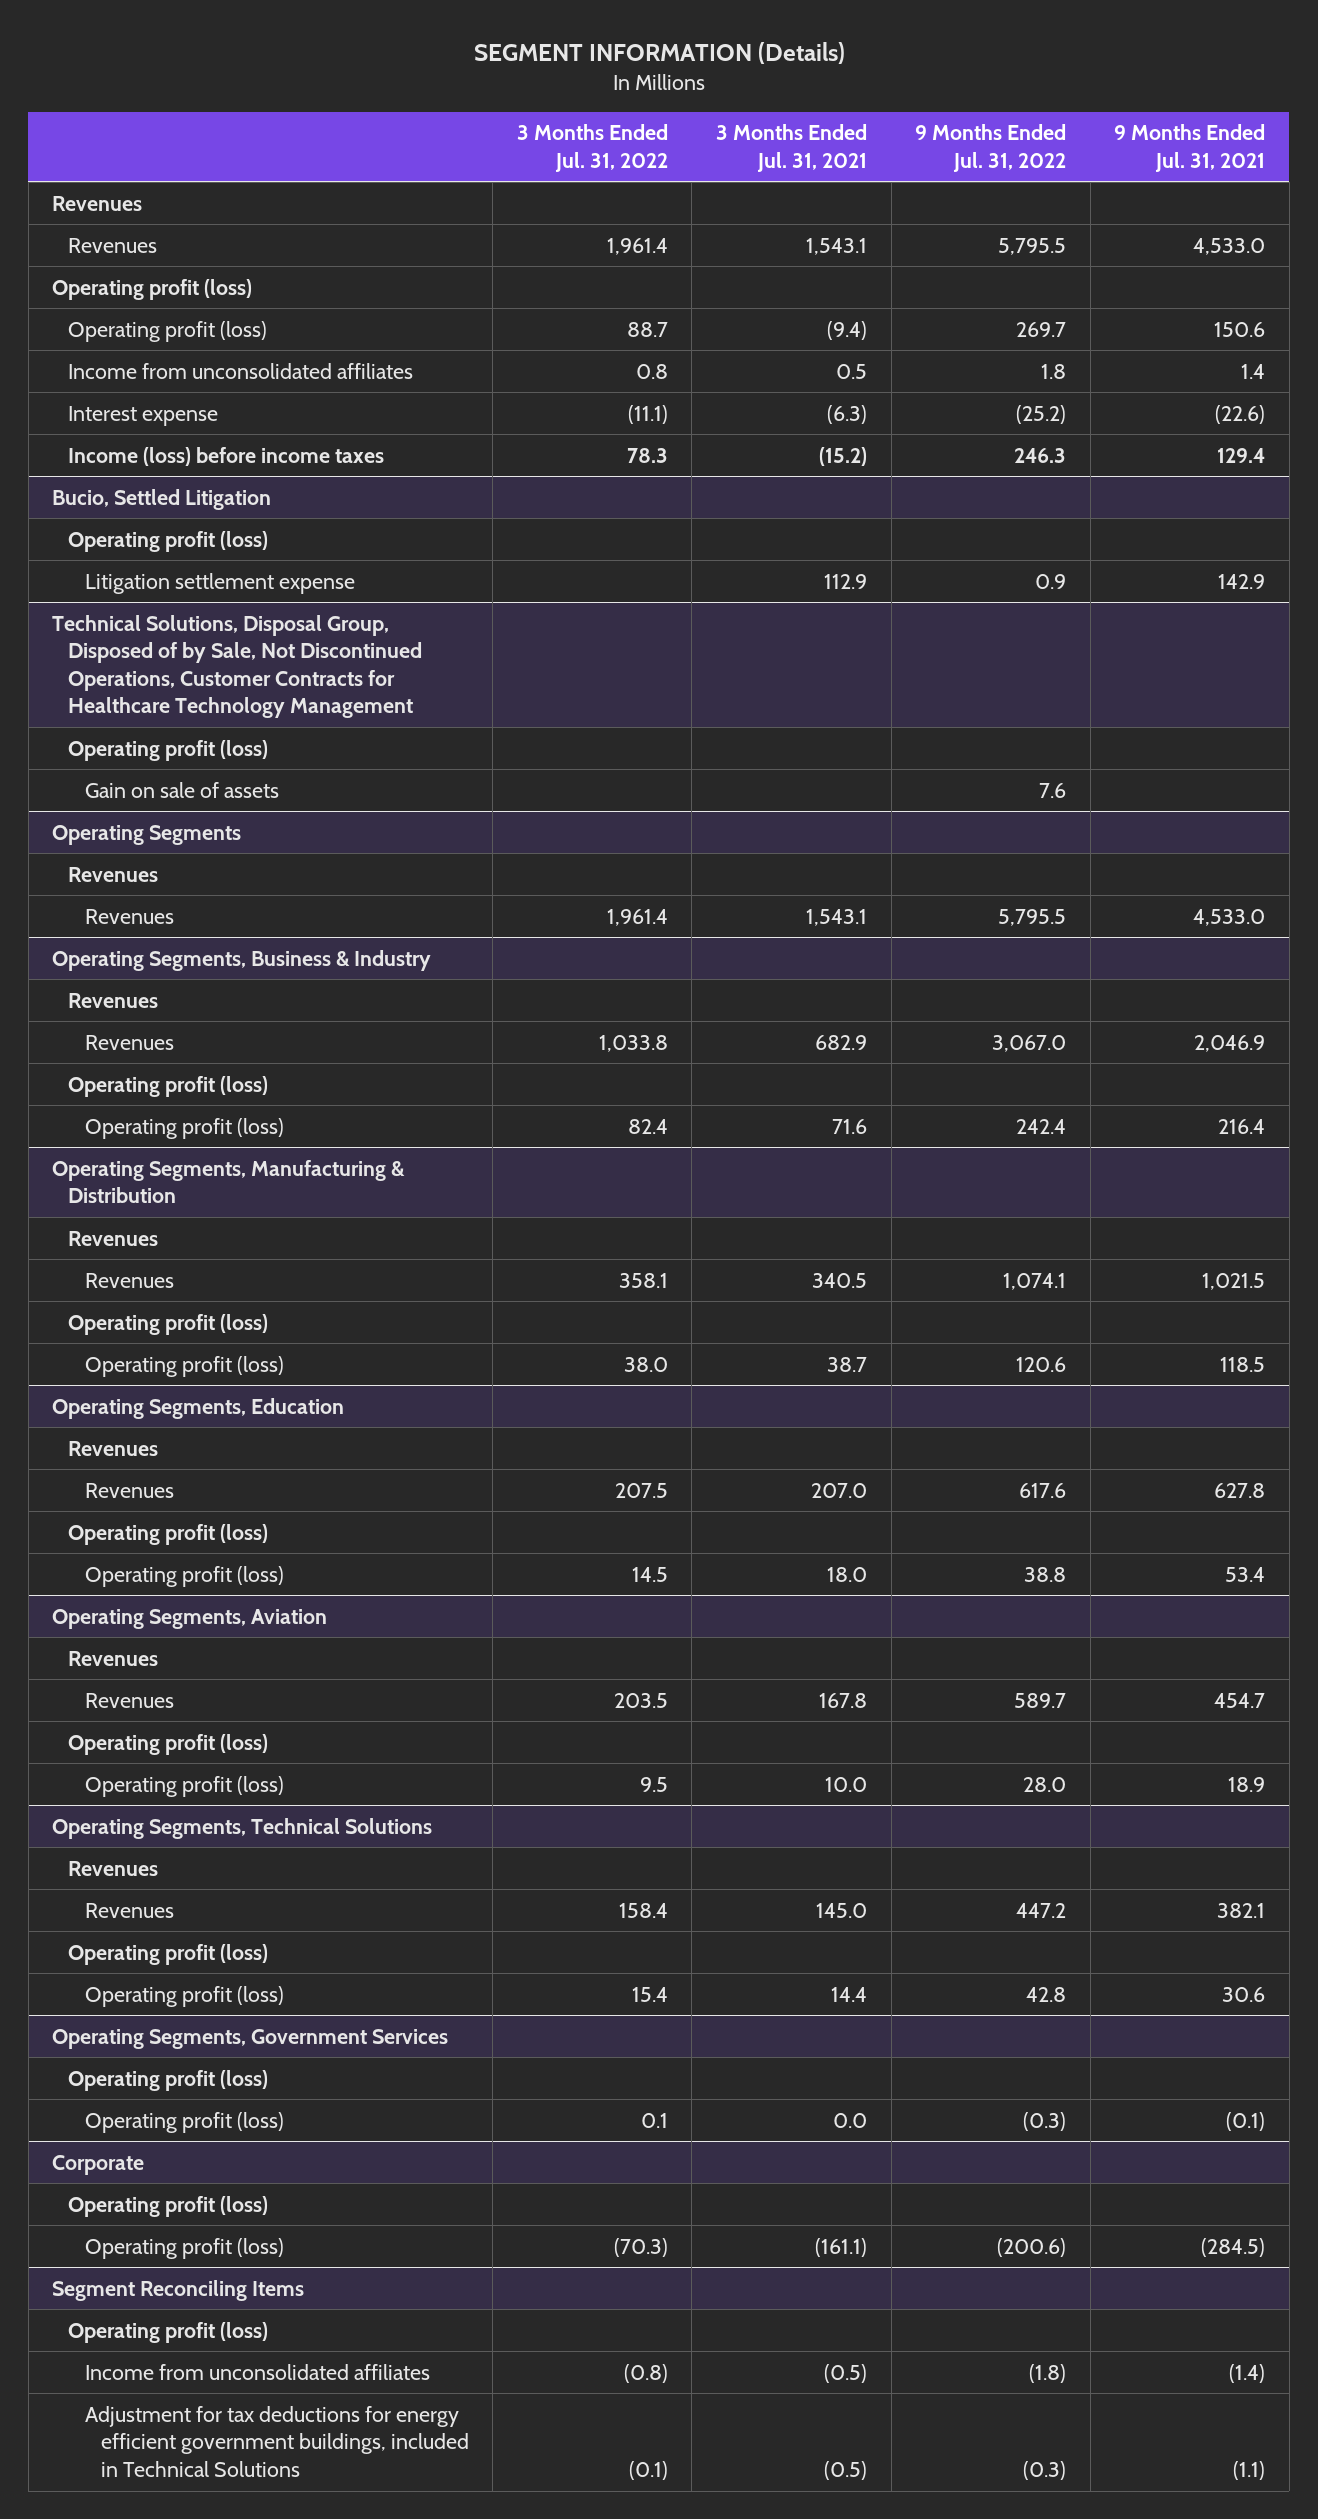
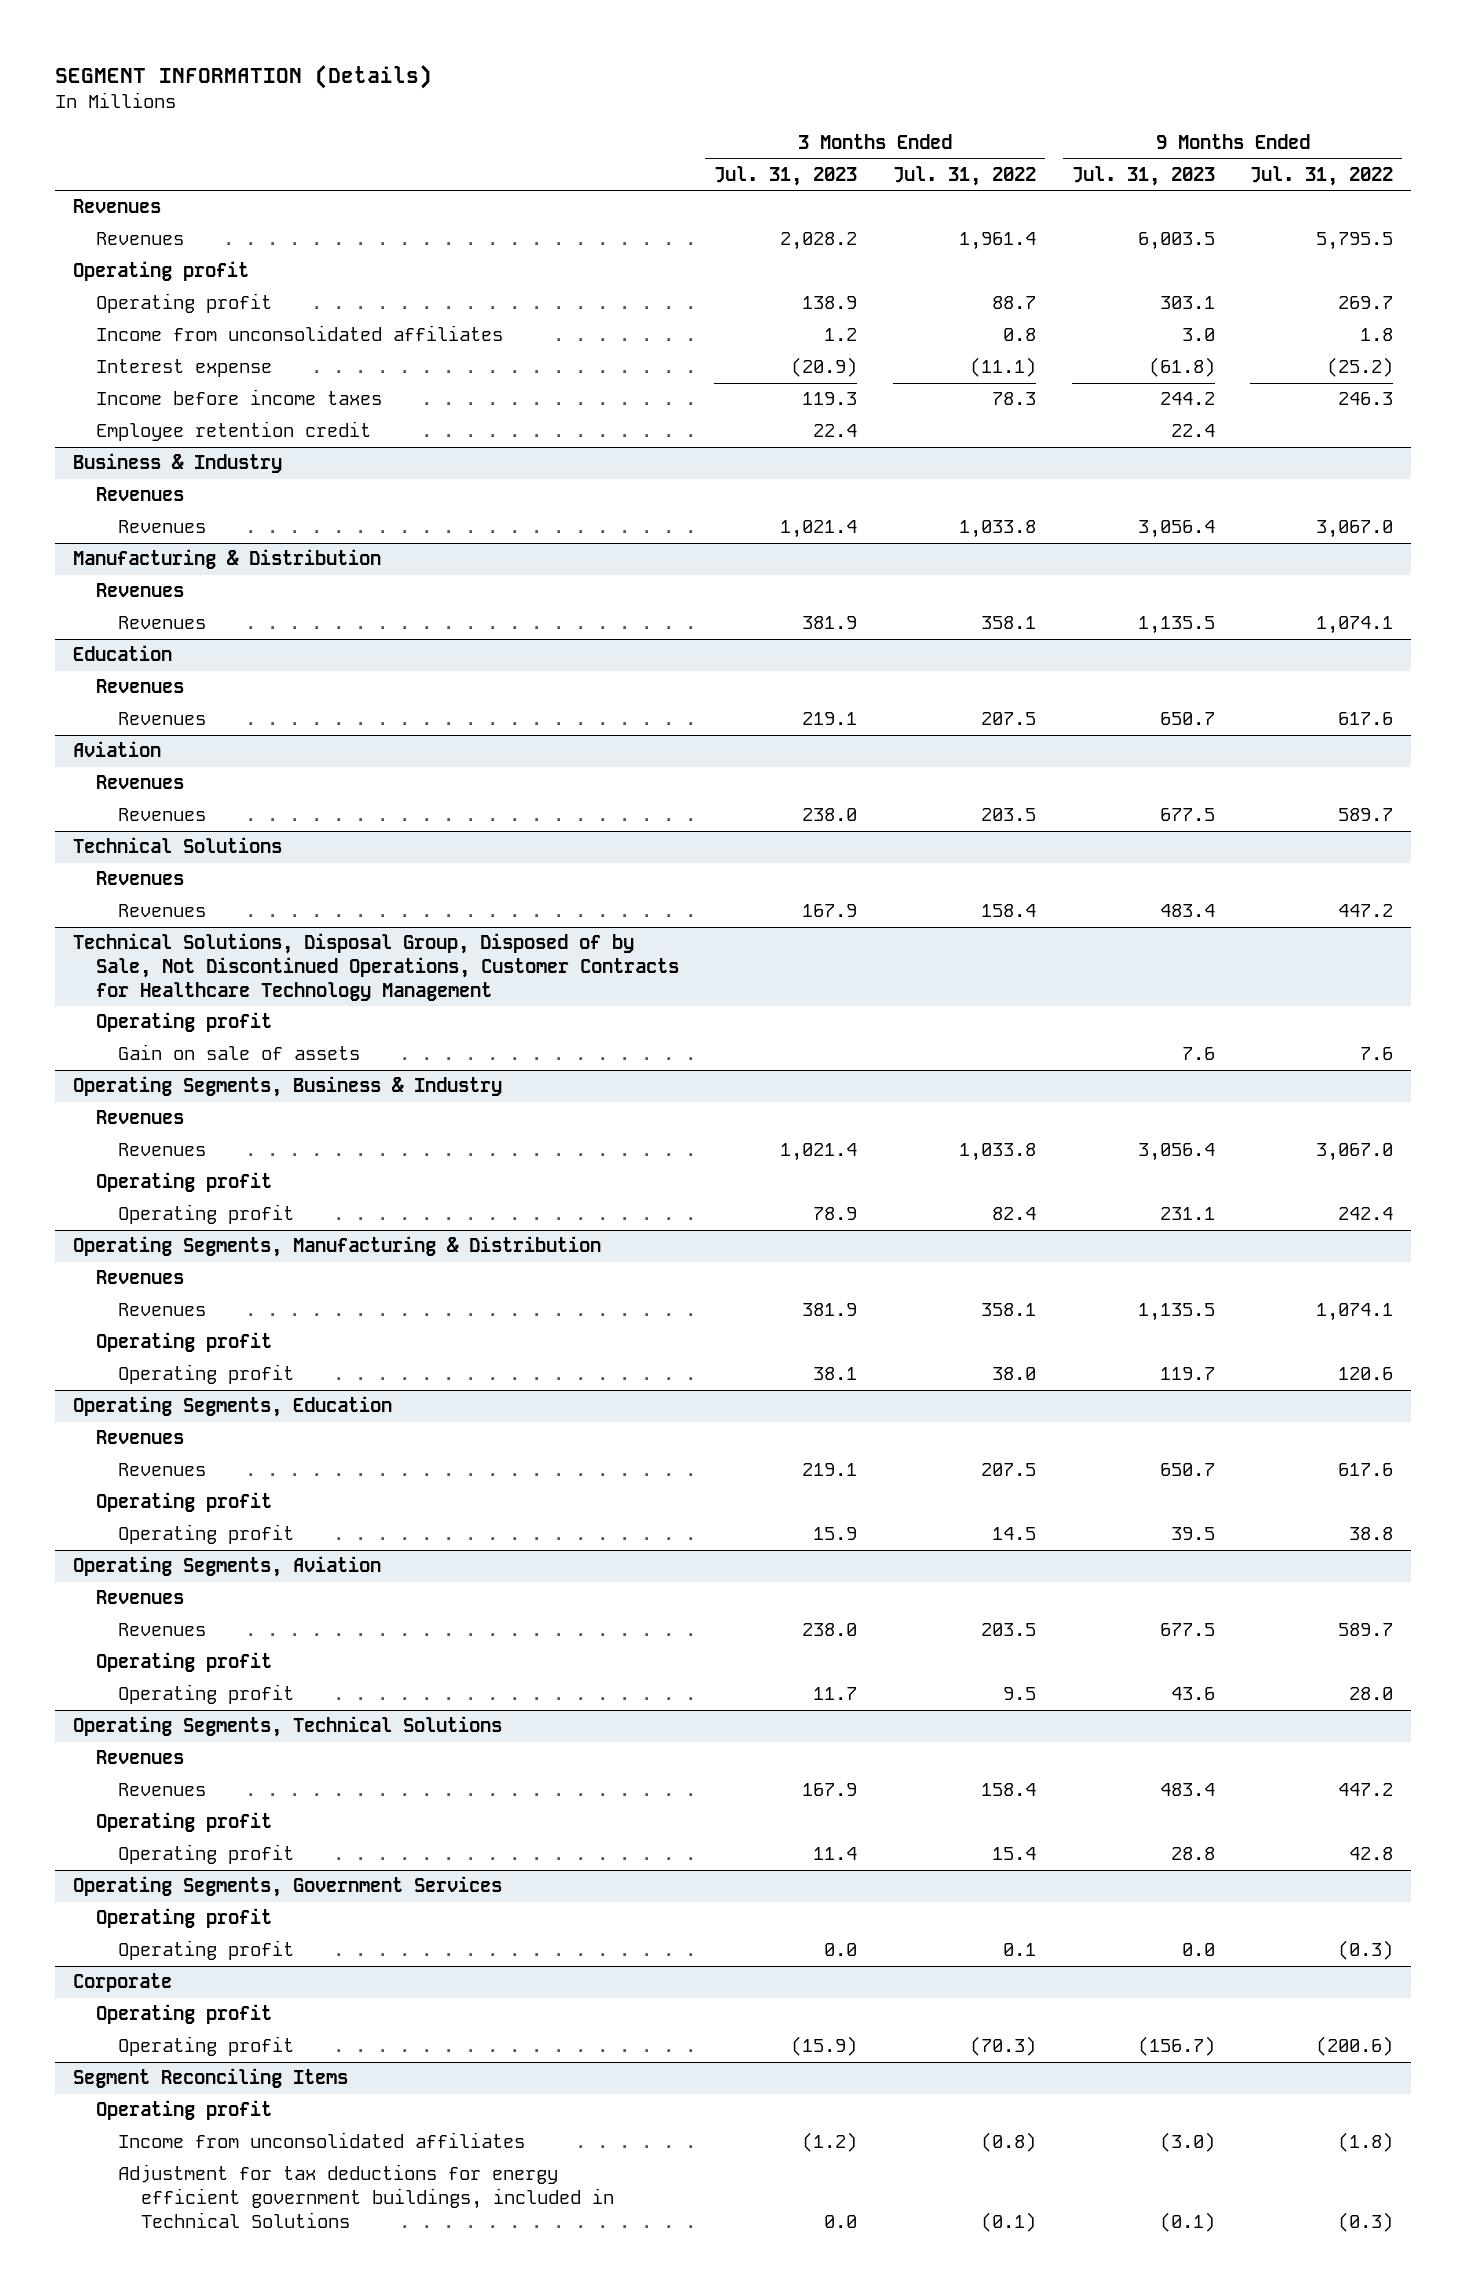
[716,124,868,172] 3 Months Ended Jul. 31, 2021 -> none
[1114,124,1266,172] 9 Months Ended Jul. 31, 2021 -> none
none -> [714,165,858,186] Jul. 31, 2023
none -> [1071,165,1215,186] Jul. 31, 2023
[52,278,253,300] Operating profit (loss) -> [72,261,249,282] Operating profit
[68,320,268,342] Operating profit (loss) -> [95,293,272,314] Operating profit
[52,488,272,510] Bucio, Settled Litigation -> none
[68,530,269,552] Operating profit (loss) -> none
[84,572,355,594] Litigation settlement expense -> none
[68,446,385,466] Income (loss) before income taxes -> [95,389,382,406] Income before income taxes
none -> [95,421,371,442] Employee retention credit
none -> [72,453,282,474] Business & Industry
none -> [95,487,184,502] Revenues
none -> [118,520,207,534] Revenues
none -> [72,549,381,570] Manufacturing & Distribution
none -> [95,583,184,598] Revenues
none -> [118,616,207,630] Revenues
none -> [72,645,172,662] Education
none -> [95,679,184,694] Revenues
none -> [118,712,207,726] Revenues
none -> [72,741,161,758] Aviation
none -> [95,775,184,790] Revenues
none -> [118,808,207,822] Revenues
none -> [72,837,282,854] Technical Solutions
none -> [95,871,184,886] Revenues
none -> [118,904,207,918] Revenues
[68,739,269,761] Operating profit (loss) -> [95,1012,272,1033] Operating profit
[52,824,242,845] Operating Segments -> none
[68,866,159,882] Revenues -> none
[84,908,174,924] Revenues -> none
[68,1075,269,1097] Operating profit (loss) -> [95,1172,272,1193] Operating profit
[84,1117,284,1139] Operating profit (loss) -> [118,1204,295,1225] Operating profit
[68,1313,269,1335] Operating profit (loss) -> [95,1332,272,1353] Operating profit
[84,1355,284,1377] Operating profit (loss) -> [118,1364,295,1385] Operating profit
[68,1523,269,1545] Operating profit (loss) -> [95,1492,272,1513] Operating profit
[84,1565,284,1587] Operating profit (loss) -> [118,1524,295,1545] Operating profit
[68,1733,269,1755] Operating profit (loss) -> [95,1652,272,1673] Operating profit
[84,1775,284,1797] Operating profit (loss) -> [118,1684,295,1705] Operating profit
[68,1943,269,1965] Operating profit (loss) -> [95,1812,272,1833] Operating profit
[84,1985,284,2007] Operating profit (loss) -> [118,1844,295,1865] Operating profit
[68,2069,269,2091] Operating profit (loss) -> [95,1908,272,1929] Operating profit
[84,2111,284,2133] Operating profit (loss) -> [118,1940,295,1961] Operating profit
[68,2195,269,2217] Operating profit (loss) -> [95,2004,272,2025] Operating profit
[84,2237,284,2259] Operating profit (loss) -> [118,2036,295,2057] Operating profit
[68,2321,269,2343] Operating profit (loss) -> [95,2100,272,2121] Operating profit

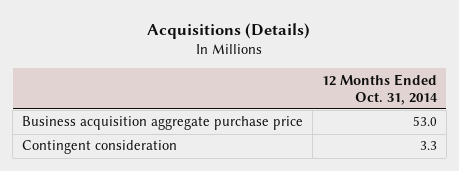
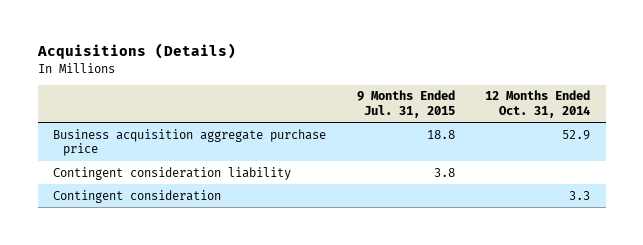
none -> [356,90,455,119] 9 Months Ended Jul. 31, 2015
[412,116,437,127] 53.0 -> [562,129,591,140] 52.9
none -> [52,166,291,180] Contingent consideration liability

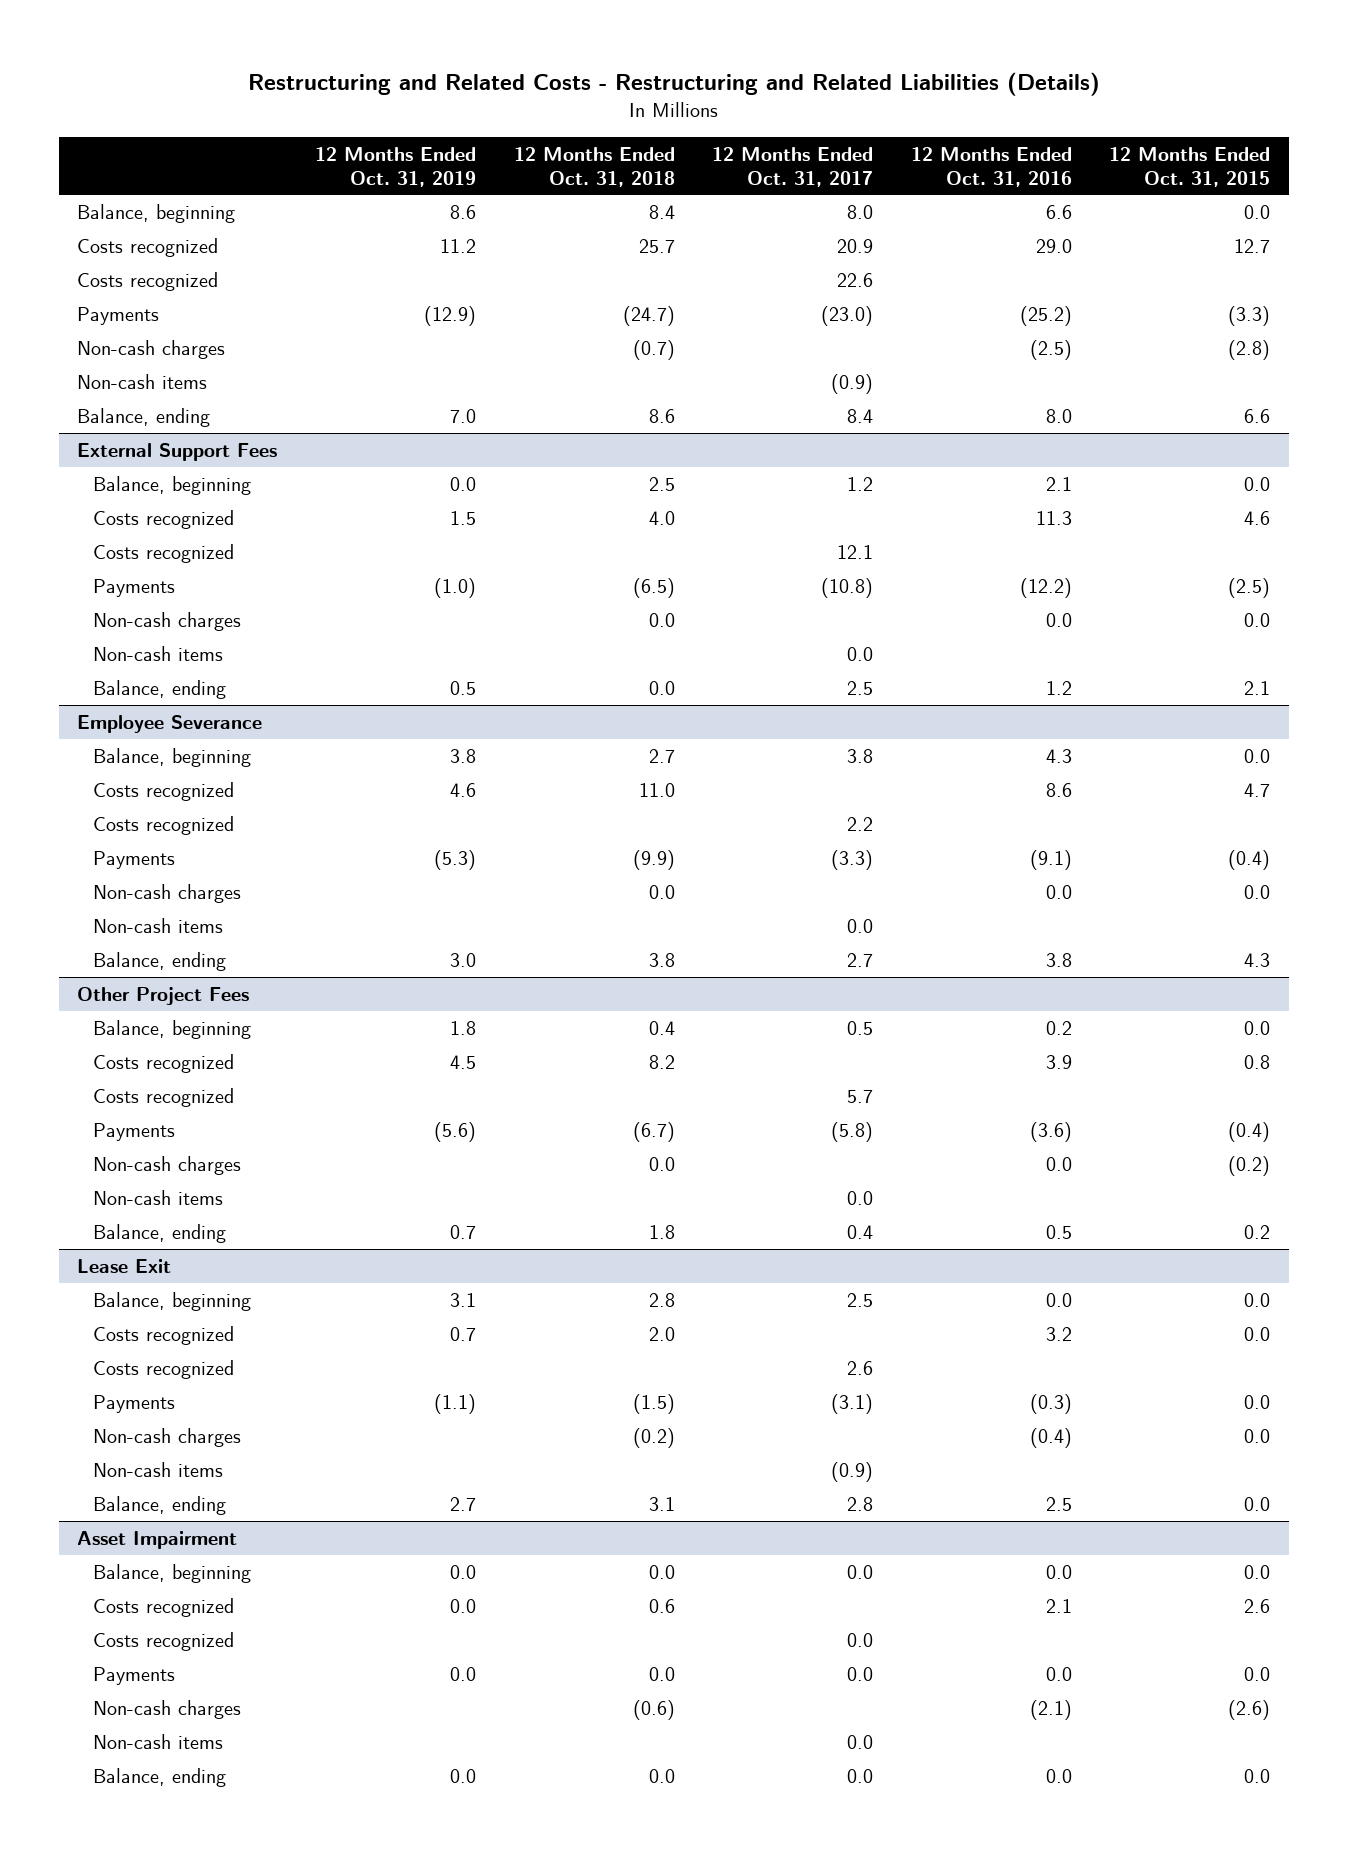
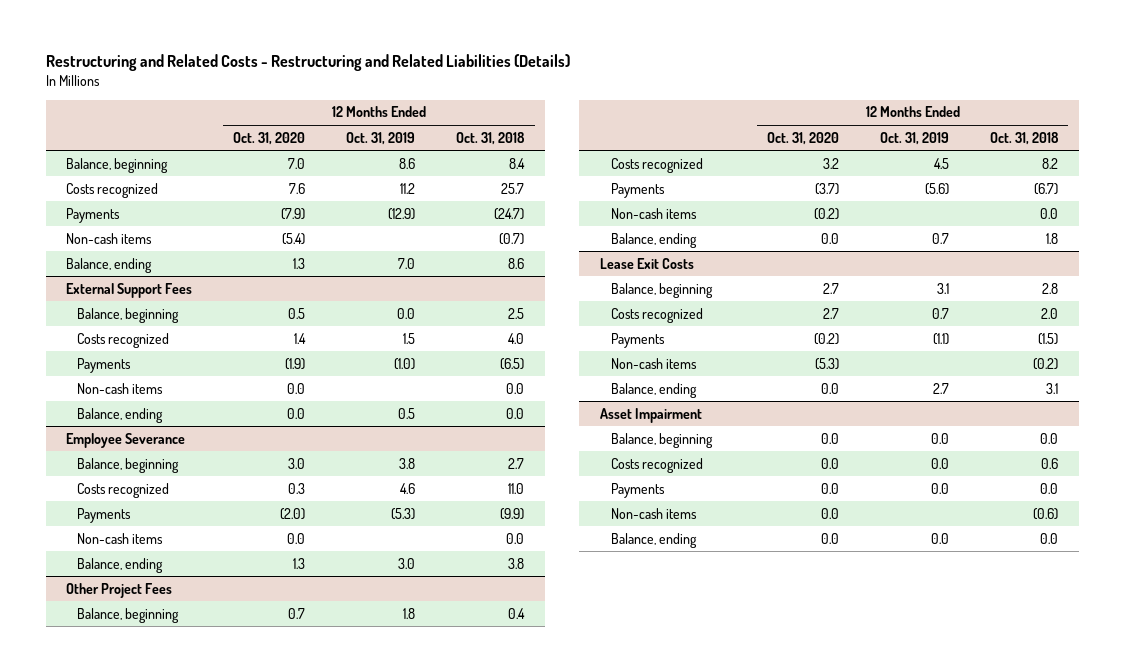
[712,147,874,187] 12 Months Ended Oct. 31, 2017 -> none
[910,147,1072,187] 12 Months Ended Oct. 31, 2016 -> none
[1109,147,1271,187] 12 Months Ended Oct. 31, 2015 -> none
none -> [233,131,306,145] Oct. 31, 2020
[77,271,219,291] Costs recognized -> none
[77,373,208,389] Non-cash items -> none
[77,339,226,359] Non-cash charges -> [66,232,153,244] Non-cash items
[92,543,234,563] Costs recognized -> none
[92,645,223,661] Non-cash items -> none
[92,611,241,631] Non-cash charges -> [77,382,164,394] Non-cash items
[92,815,234,835] Costs recognized -> none
[92,917,223,933] Non-cash items -> none
[92,883,241,903] Non-cash charges -> [77,532,164,544] Non-cash items
[92,1087,234,1107] Costs recognized -> none
[92,1189,223,1205] Non-cash items -> none
[92,1155,241,1175] Non-cash charges -> [611,207,698,219] Non-cash items
[77,1258,172,1273] Lease Exit -> [600,257,695,269] Lease Exit Costs
[92,1359,234,1379] Costs recognized -> none
[92,1461,223,1477] Non-cash items -> none
[92,1427,241,1447] Non-cash charges -> [611,357,698,369] Non-cash items
[92,1631,234,1651] Costs recognized -> none
[92,1733,223,1749] Non-cash items -> none
[92,1699,241,1719] Non-cash charges -> [611,507,698,519] Non-cash items

